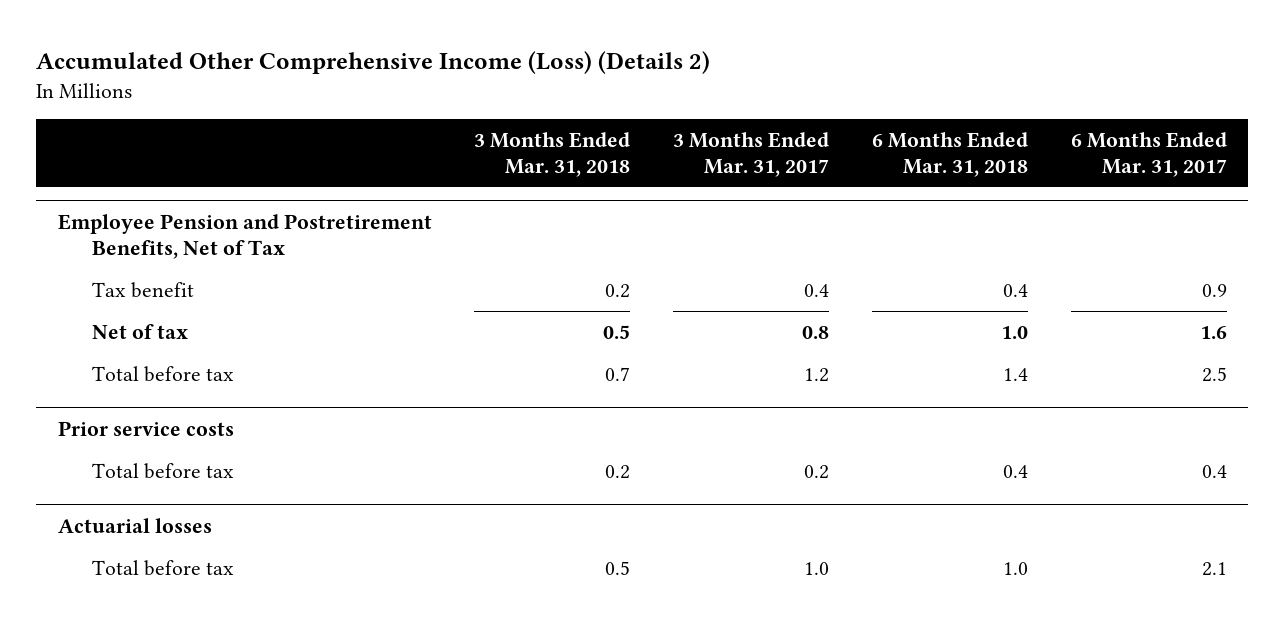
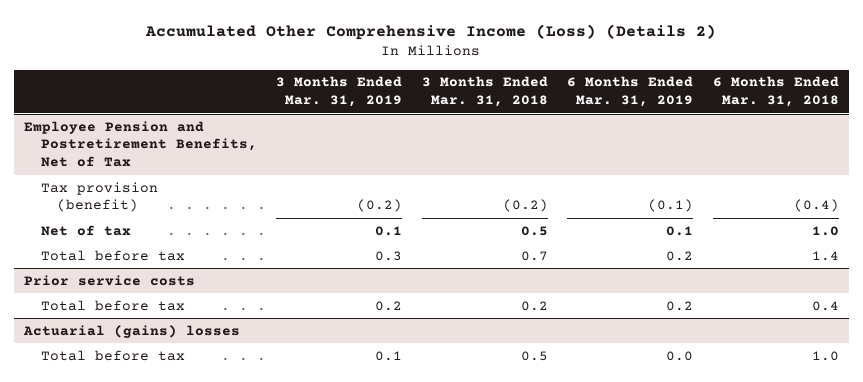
[673,132,830,178] 3 Months Ended Mar. 31, 2017 -> none
[1070,132,1227,178] 6 Months Ended Mar. 31, 2017 -> none
none -> [276,76,403,108] 3 Months Ended Mar. 31, 2019
none -> [567,76,694,108] 6 Months Ended Mar. 31, 2019
[91,281,194,298] Tax benefit -> [40,181,158,213] Tax provision (benefit)
[605,283,631,298] 0.2 -> [502,199,548,213] (0.2)
[1002,283,1028,297] 0.4 -> [793,199,839,213] (0.4)
[57,517,212,533] Actuarial losses -> [22,324,240,338] Actuarial (gains) losses

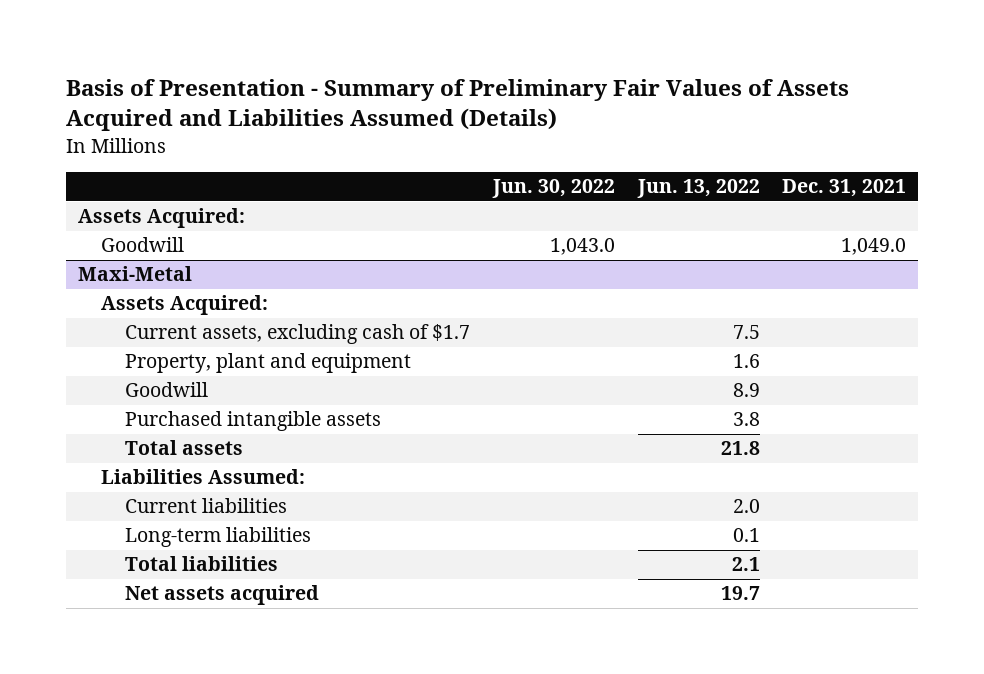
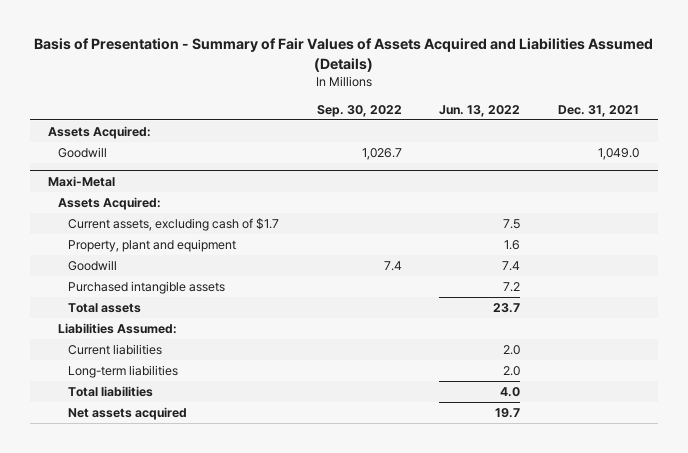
[66,79,850,132] Basis of Presentation - Summary of Preliminary Fair Values of Assets Acquired and Liabilities Assumed (Details) -> [33,38,653,72] Basis of Presentation - Summary of Fair Values of Assets Acquired and Liabilities Assumed (Details)
[491,179,615,199] Jun. 30, 2022 -> none
none -> [316,104,402,117] Sep. 30, 2022
[732,383,760,398] 8.9 -> [502,261,521,272] 7.4
[732,412,760,427] 3.8 -> [503,282,521,293] 7.2
[720,441,760,456] 21.8 -> [493,303,521,314] 23.7
[732,528,760,543] 0.1 -> [503,366,521,377] 2.0
[731,557,760,572] 2.1 -> [500,387,521,398] 4.0

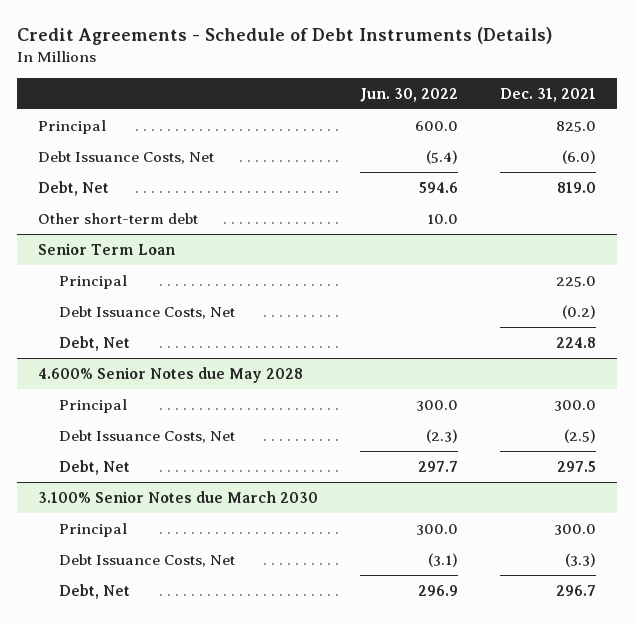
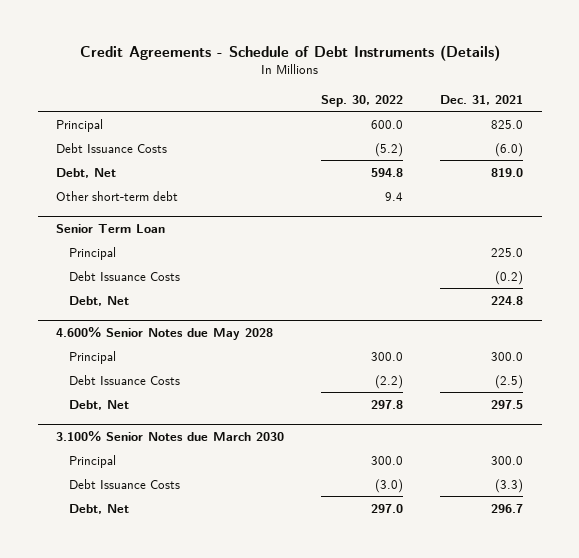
[360,87,459,102] Jun. 30, 2022 -> none
none -> [321,94,404,107] Sep. 30, 2022
[38,150,215,164] Debt Issuance Costs, Net -> [56,142,168,153] Debt Issuance Costs
[59,305,236,319] Debt Issuance Costs, Net -> [69,270,181,281] Debt Issuance Costs
[59,429,236,443] Debt Issuance Costs, Net -> [69,374,181,385] Debt Issuance Costs
[59,553,236,567] Debt Issuance Costs, Net -> [69,478,181,489] Debt Issuance Costs

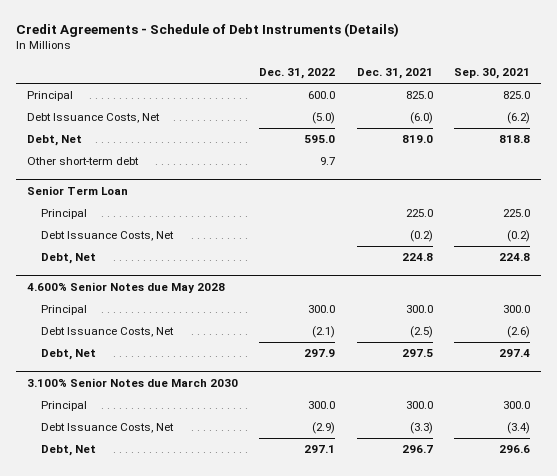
[321,94,404,107] Sep. 30, 2022 -> none
none -> [259,68,336,80] Dec. 31, 2022
none -> [453,68,530,80] Sep. 30, 2021
[56,142,168,153] Debt Issuance Costs -> [26,113,160,124] Debt Issuance Costs, Net
[69,270,181,281] Debt Issuance Costs -> [41,231,175,242] Debt Issuance Costs, Net
[69,374,181,385] Debt Issuance Costs -> [41,327,175,338] Debt Issuance Costs, Net
[69,478,181,489] Debt Issuance Costs -> [41,423,175,434] Debt Issuance Costs, Net

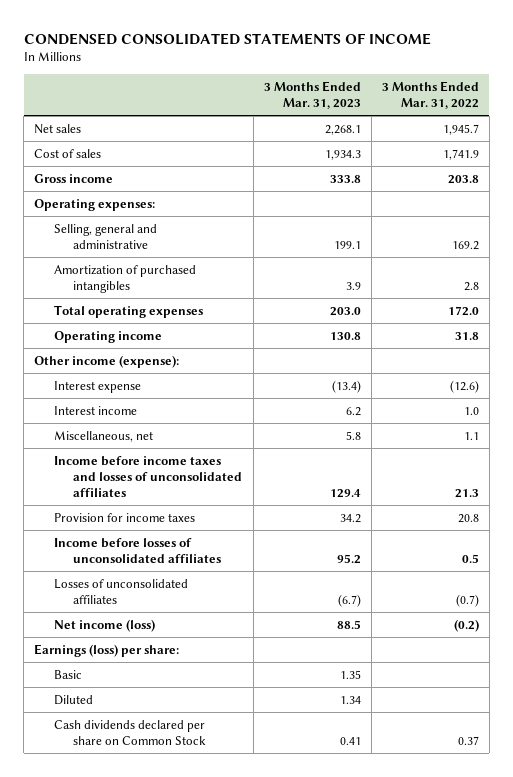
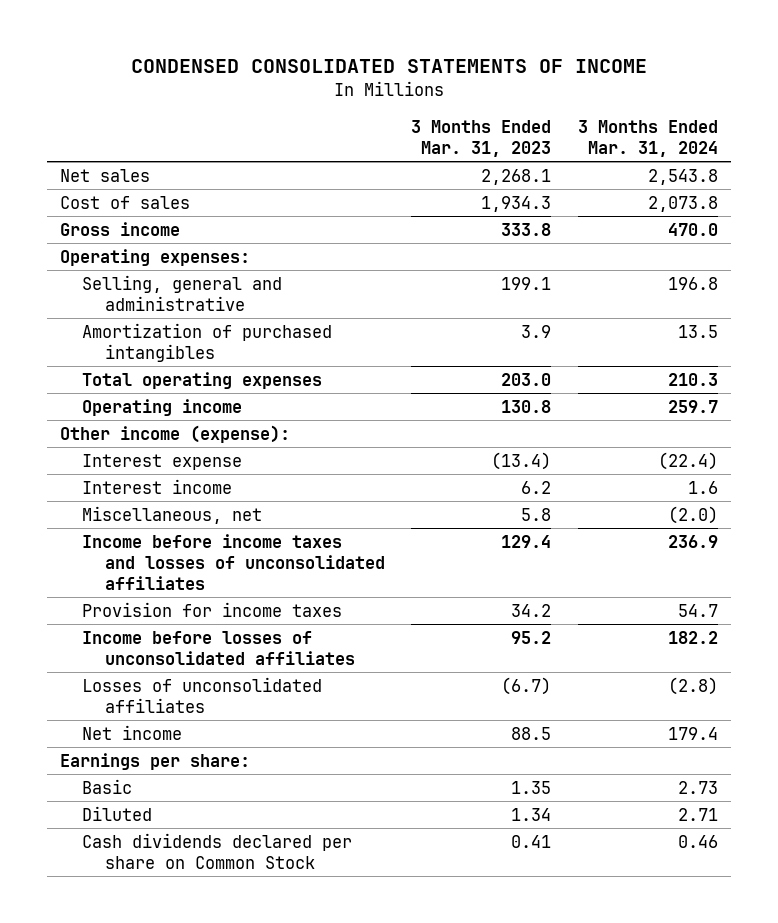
[381,80,479,109] 3 Months Ended Mar. 31, 2022 -> none
none -> [577,119,718,157] 3 Months Ended Mar. 31, 2024
[53,618,155,632] Net income (loss) -> [82,724,183,740] Net income
[34,643,180,657] Earnings (loss) per share: -> [60,752,251,770] Earnings per share:

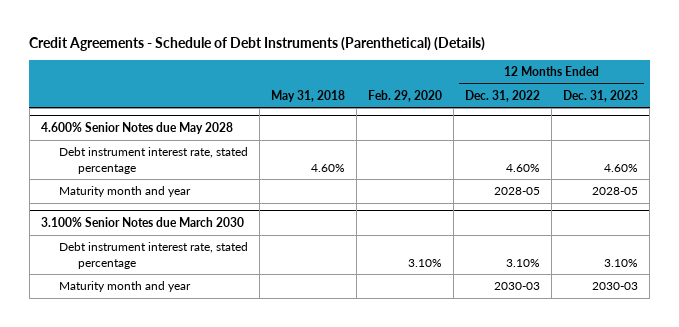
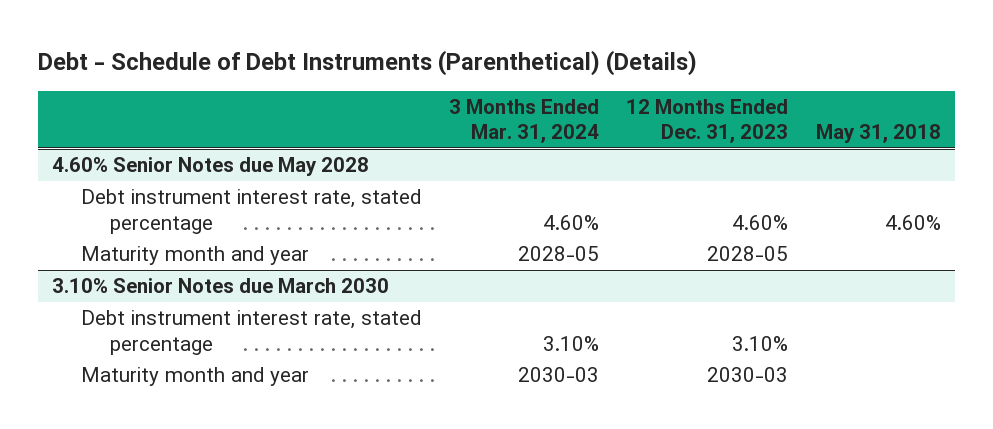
[29,36,486,51] Credit Agreements - Schedule of Debt Instruments (Parenthetical) (Details) -> [38,50,698,77] Debt - Schedule of Debt Instruments (Parenthetical) (Details)
[368,89,443,102] Feb. 29, 2020 -> none
[465,89,541,102] Dec. 31, 2022 -> none
none -> [448,98,599,144] 3 Months Ended Mar. 31, 2024
[40,122,233,135] 4.600% Senior Notes due May 2028 -> [52,157,370,177] 4.60% Senior Notes due May 2028
[40,217,244,228] 3.100% Senior Notes due March 2030 -> [52,278,390,294] 3.10% Senior Notes due March 2030

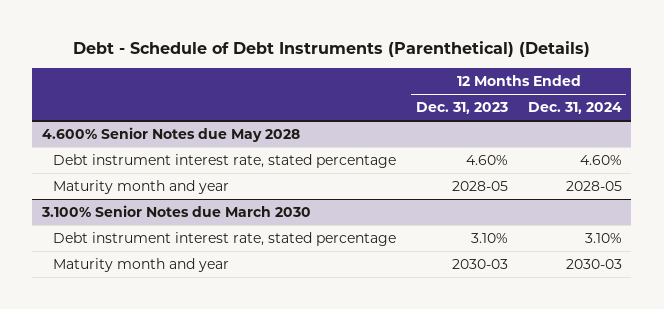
[448,98,599,144] 3 Months Ended Mar. 31, 2024 -> none
[816,124,942,144] May 31, 2018 -> none
none -> [527,102,622,115] Dec. 31, 2024
[52,157,370,177] 4.60% Senior Notes due May 2028 -> [42,127,301,143] 4.600% Senior Notes due May 2028
[52,278,390,294] 3.10% Senior Notes due March 2030 -> [41,205,312,218] 3.100% Senior Notes due March 2030

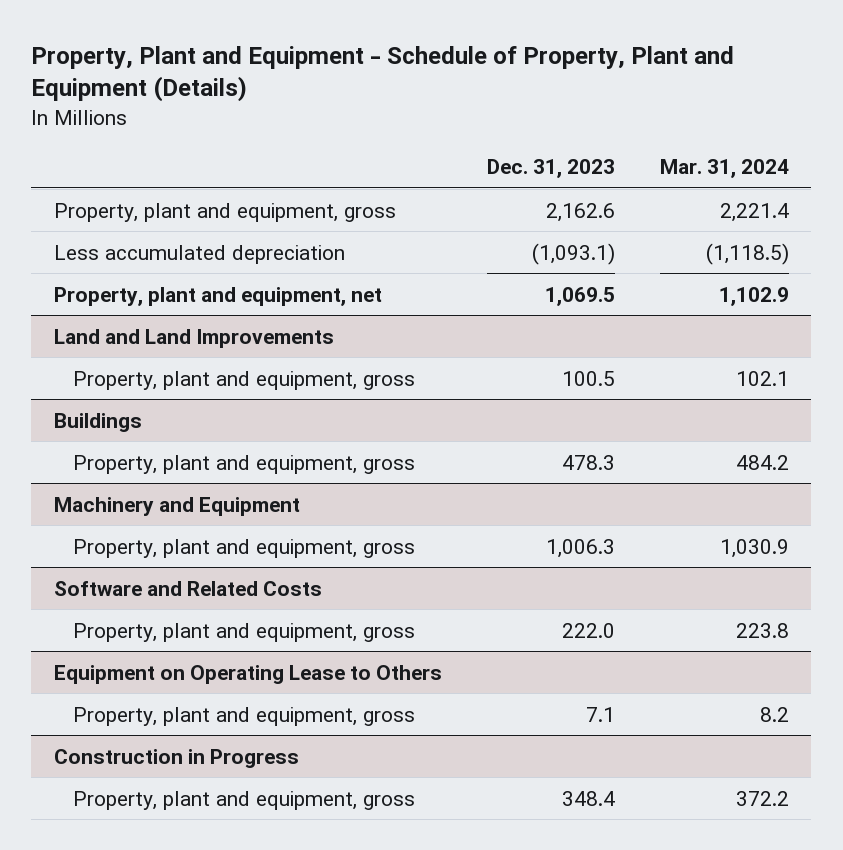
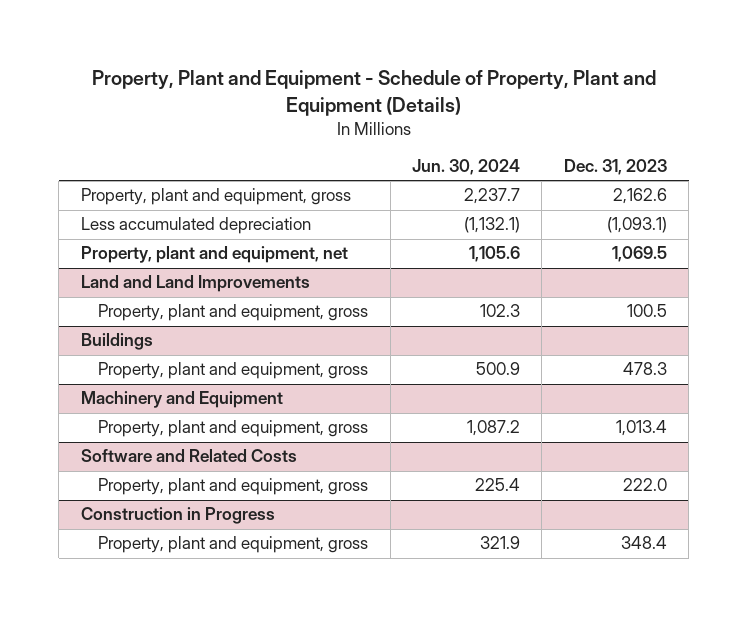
[659,159,789,179] Mar. 31, 2024 -> none
none -> [412,158,521,175] Jun. 30, 2024
[545,538,615,558] 1,006.3 -> [615,420,667,437] 1,013.4
[53,664,442,684] Equipment on Operating Lease to Others -> none
[72,706,415,726] Property, plant and equipment, gross -> none

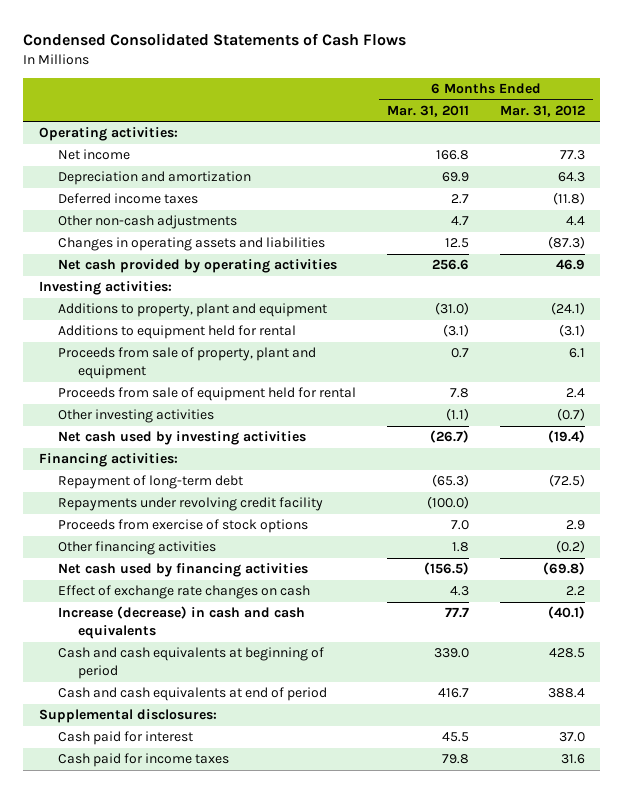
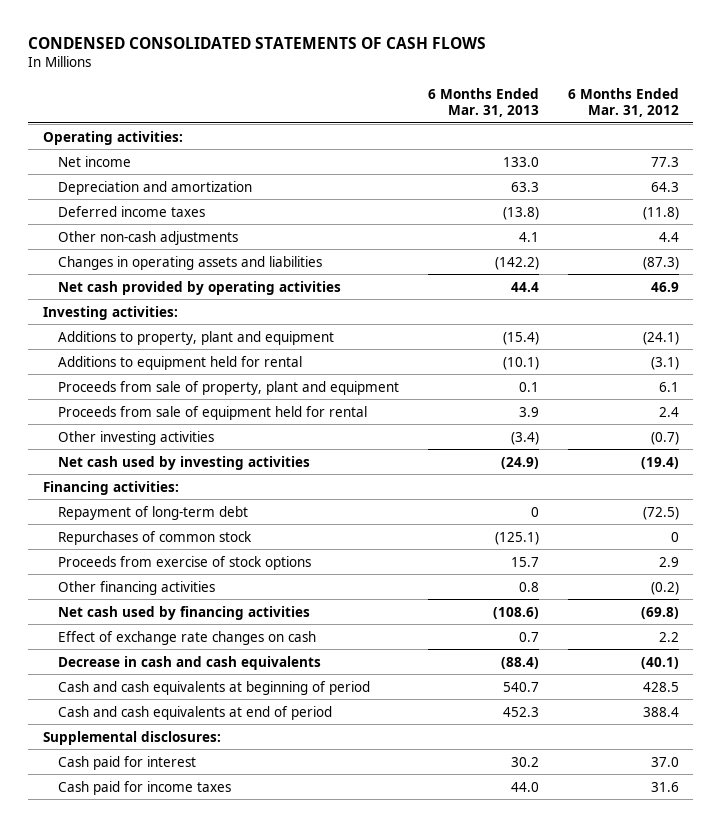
[23,32,407,46] Condensed Consolidated Statements of Cash Flows -> [28,37,487,50] CONDENSED CONSOLIDATED STATEMENTS OF CASH FLOWS
[387,104,470,117] Mar. 31, 2011 -> none
none -> [427,87,539,118] 6 Months Ended Mar. 31, 2013
[58,497,324,512] Repayments under revolving credit facility -> none
none -> [57,530,252,545] Repurchases of common stock
[58,606,306,640] Increase (decrease) in cash and cash equivalents -> [57,655,321,670] Decrease in cash and cash equivalents

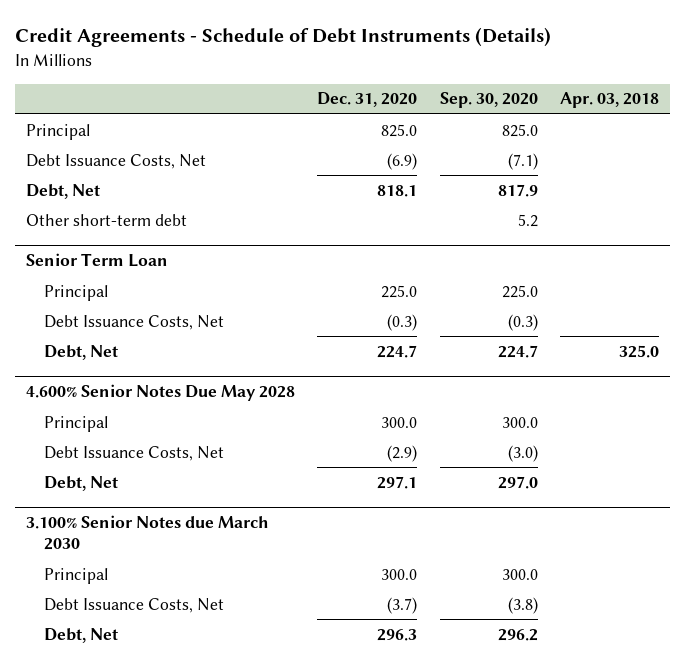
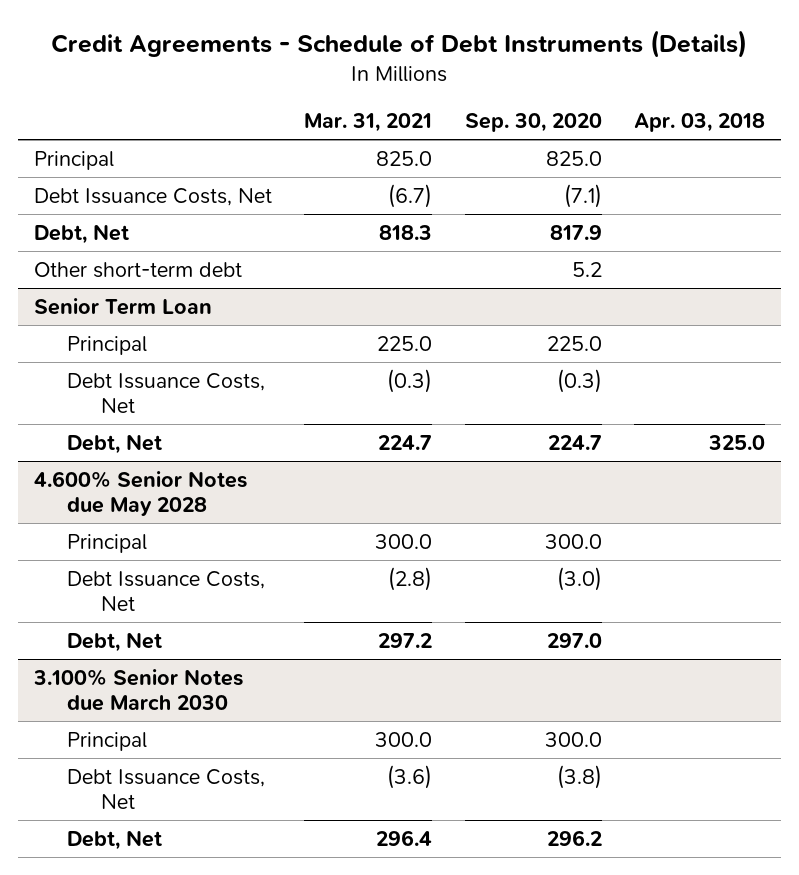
[317,92,418,108] Dec. 31, 2020 -> none
none -> [304,113,433,133] Mar. 31, 2021
[26,384,296,402] 4.600% Senior Notes Due May 2028 -> [34,470,248,517] 4.600% Senior Notes due May 2028

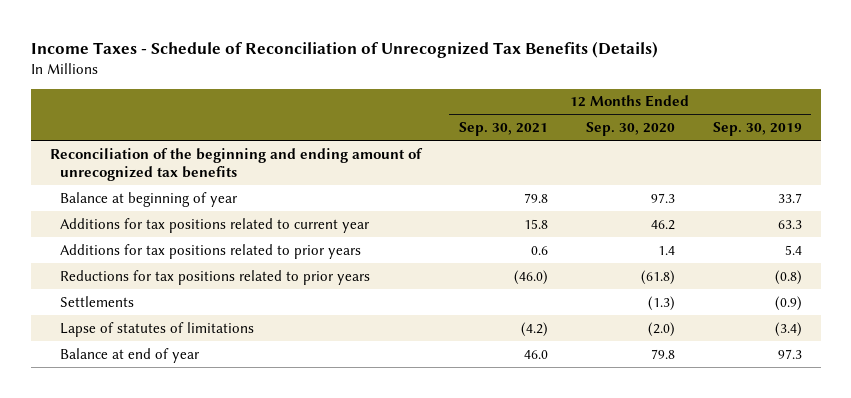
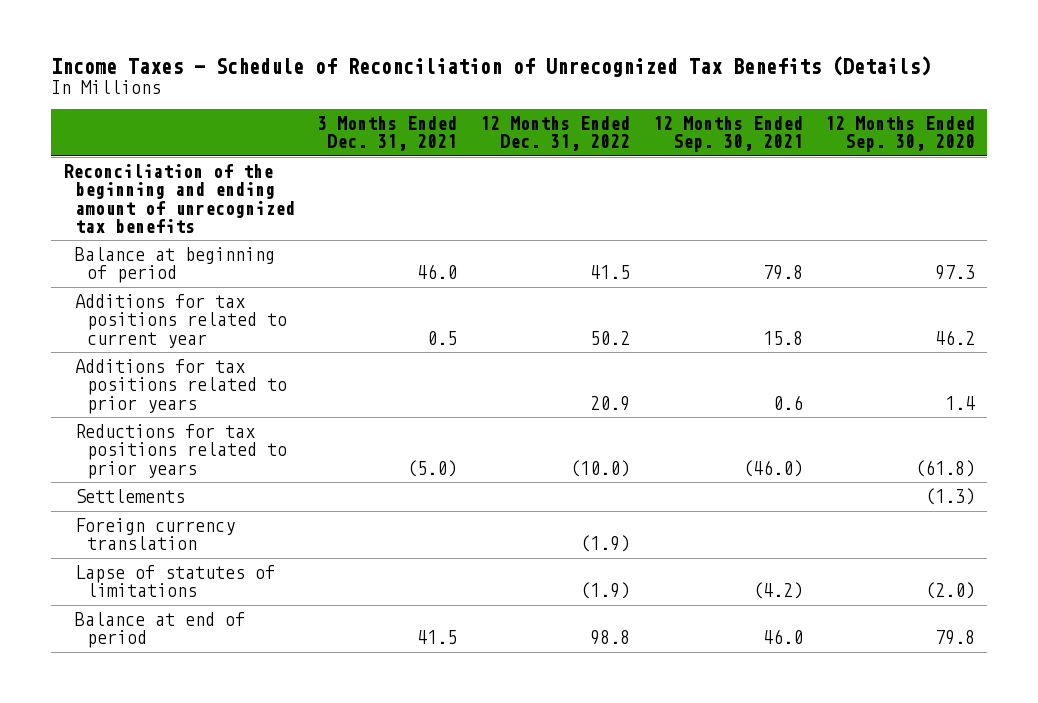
[712,122,802,137] Sep. 30, 2019 -> none
none -> [317,115,458,152] 3 Months Ended Dec. 31, 2021
none -> [480,115,631,152] 12 Months Ended Dec. 31, 2022
[60,191,239,207] Balance at beginning of year -> [74,247,275,284] Balance at beginning of period
none -> [74,518,235,551] Foreign currency translation
[60,347,201,363] Balance at end of year -> [74,612,245,649] Balance at end of period

